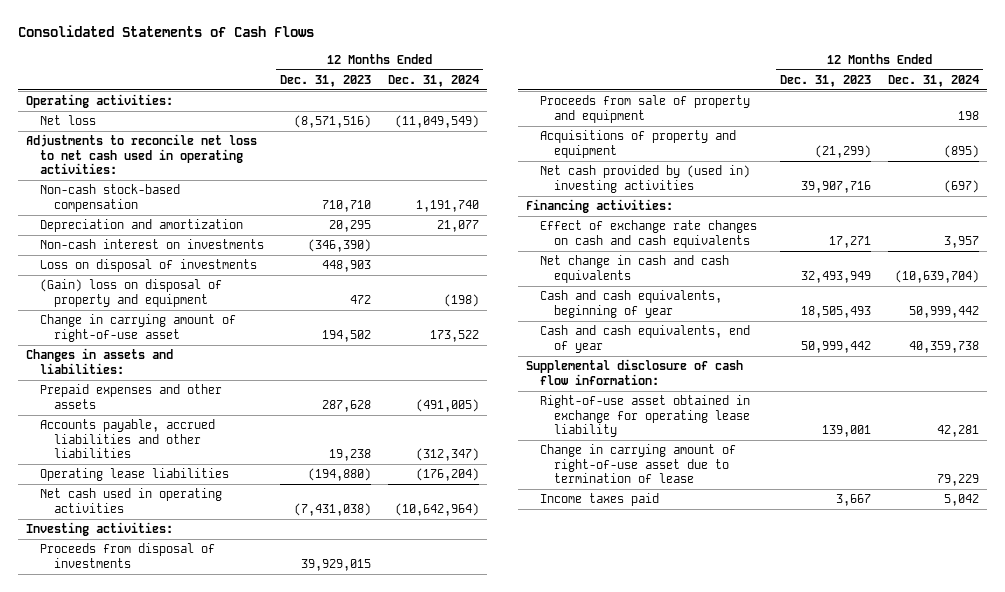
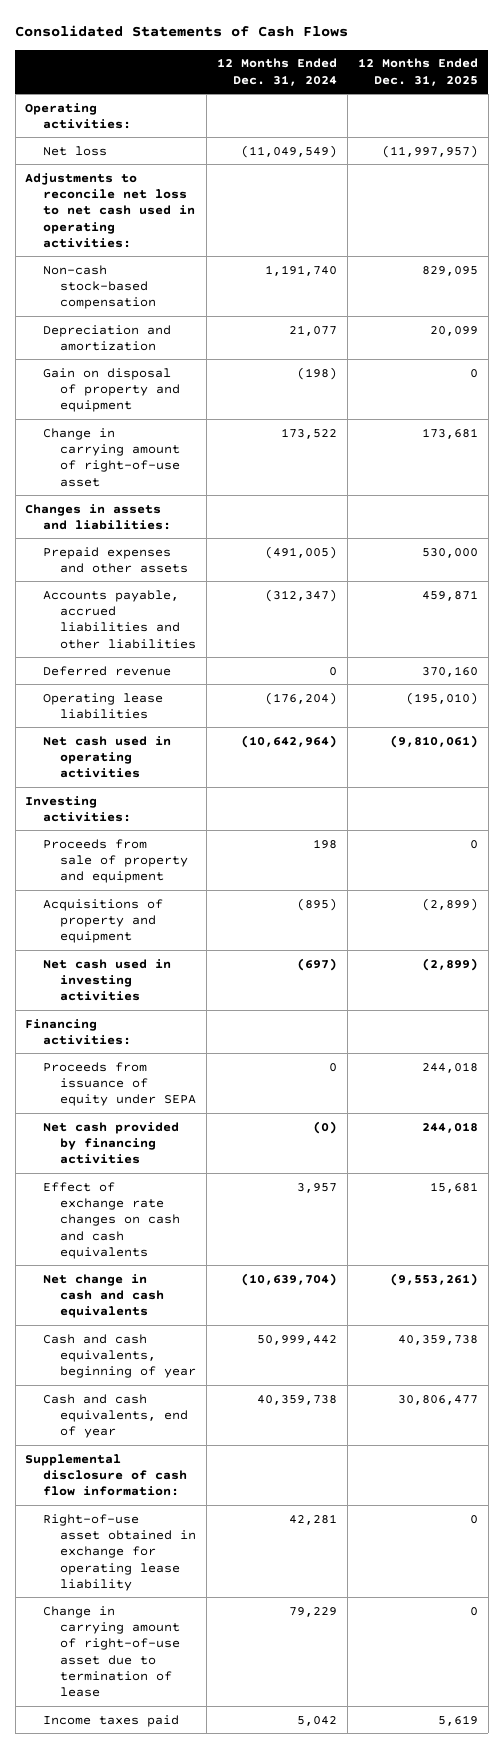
[280,74,372,87] Dec. 31, 2023 -> none
none -> [358,58,479,86] 12 Months Ended Dec. 31, 2025
[39,239,264,250] Non-cash interest on investments -> none
[39,259,257,273] Loss on disposal of investments -> none
[39,279,222,307] (Gain) loss on disposal of property and equipment -> [42,367,181,413] Gain on disposal of property and equipment
none -> [42,665,171,676] Deferred revenue
[39,543,215,568] Proceeds from disposal of investments -> none
[539,165,750,193] Net cash provided by (used in) investing activities -> [42,958,171,1002] Net cash used in investing activities
none -> [42,1061,197,1107] Proceeds from issuance of equity under SEPA
none -> [42,1121,179,1165] Net cash provided by financing activities

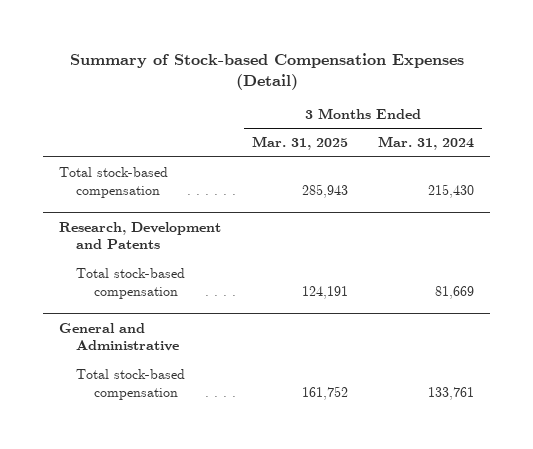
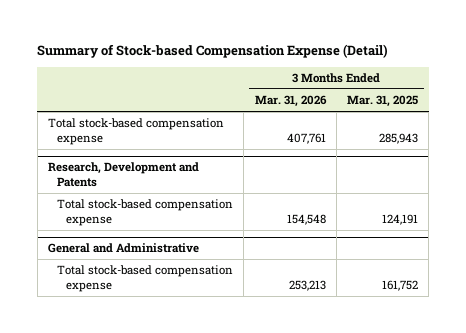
[69,52,464,91] Summary of Stock-based Compensation Expenses (Detail) -> [37,44,389,59] Summary of Stock-based Compensation Expense (Detail)
[378,136,475,151] Mar. 31, 2024 -> none
none -> [254,95,327,108] Mar. 31, 2026
[58,166,168,198] Total stock-based compensation -> [48,118,225,145] Total stock-based compensation expense
[76,267,186,299] Total stock-based compensation -> [57,199,234,226] Total stock-based compensation expense
[76,368,186,400] Total stock-based compensation -> [57,265,234,292] Total stock-based compensation expense

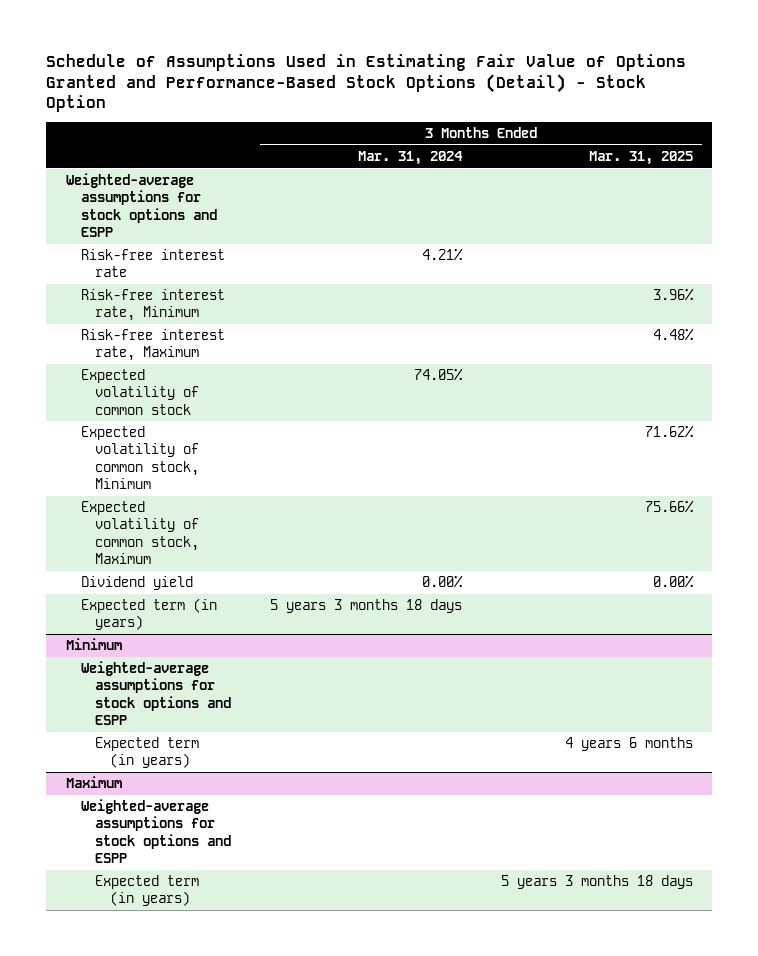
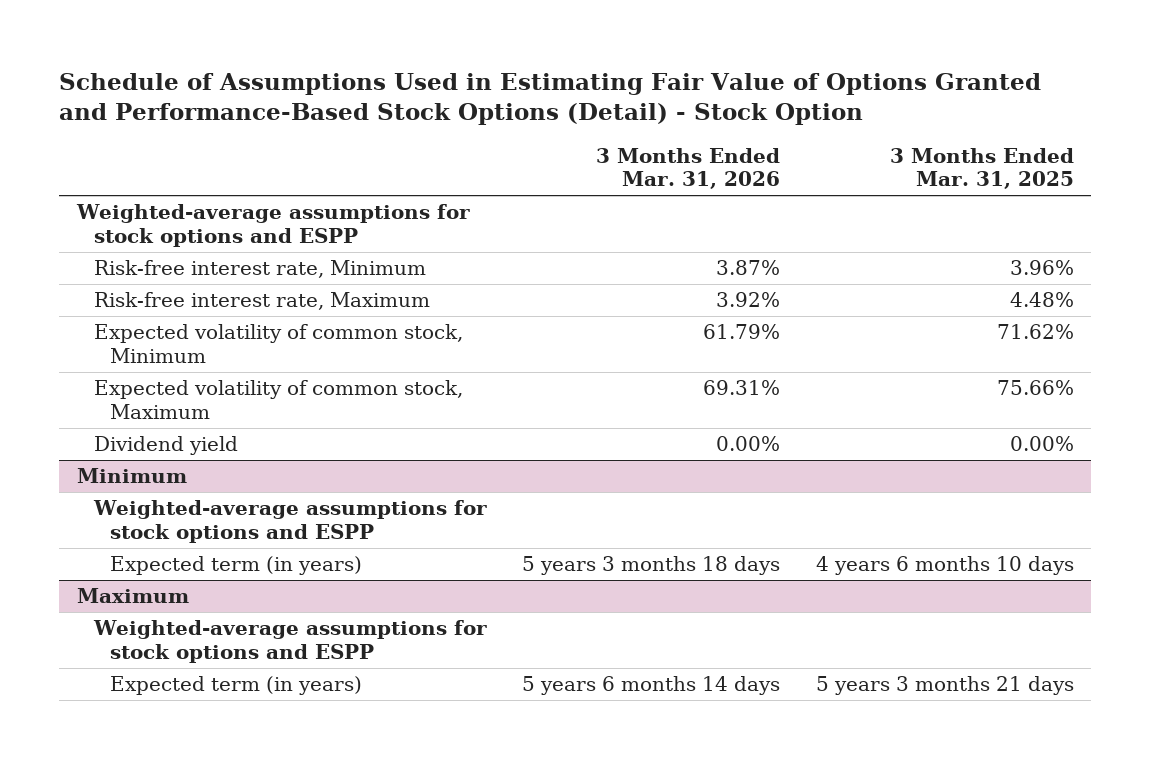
[358,150,464,165] Mar. 31, 2024 -> none
none -> [596,147,781,190] 3 Months Ended Mar. 31, 2026
[80,249,225,278] Risk-free interest rate -> none
[80,369,200,415] Expected volatility of common stock -> none
[80,598,217,631] Expected term (in years) -> none
[564,737,693,752] 4 years 6 months -> [815,556,1074,576] 4 years 6 months 10 days
[500,875,693,890] 5 years 3 months 18 days -> [815,676,1074,696] 5 years 3 months 21 days

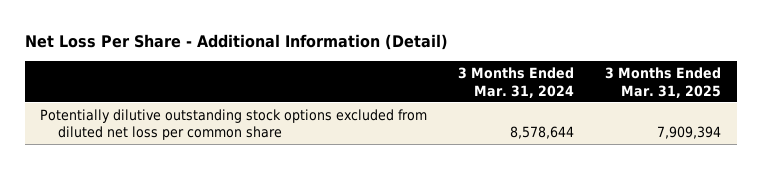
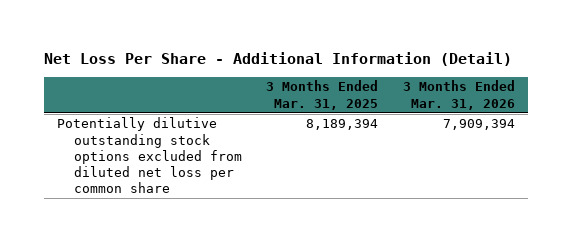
[458,66,575,98] 3 Months Ended Mar. 31, 2024 -> none
none -> [403,80,516,110] 3 Months Ended Mar. 31, 2026
[657,126,722,140] 7,909,394 -> [306,119,379,131] 8,189,394

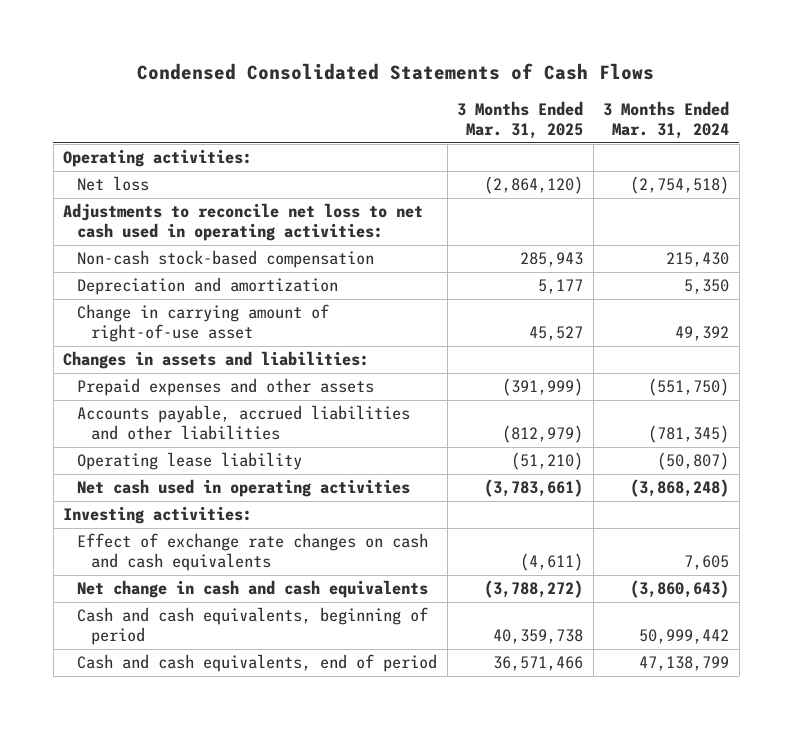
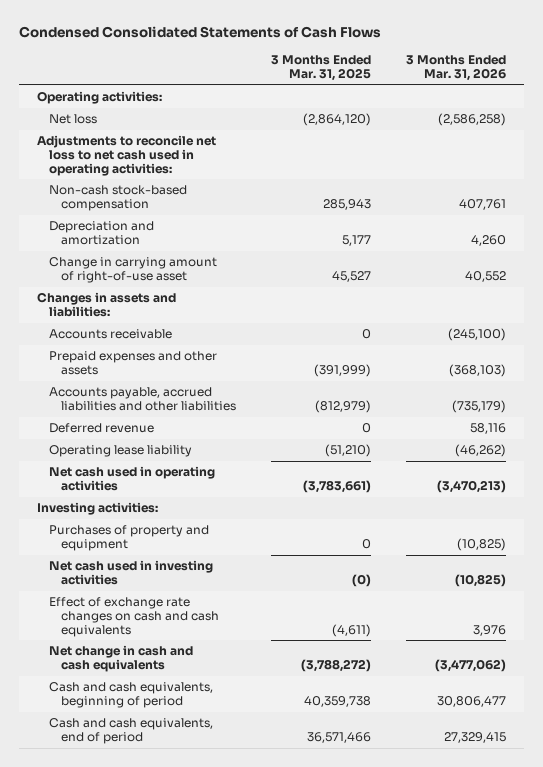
[603,101,730,140] 3 Months Ended Mar. 31, 2024 -> none
none -> [406,55,507,82] 3 Months Ended Mar. 31, 2026
none -> [48,329,172,340] Accounts receivable
none -> [48,423,154,434] Deferred revenue
none -> [48,525,209,551] Purchases of property and equipment
none -> [48,560,213,585] Net cash used in investing activities

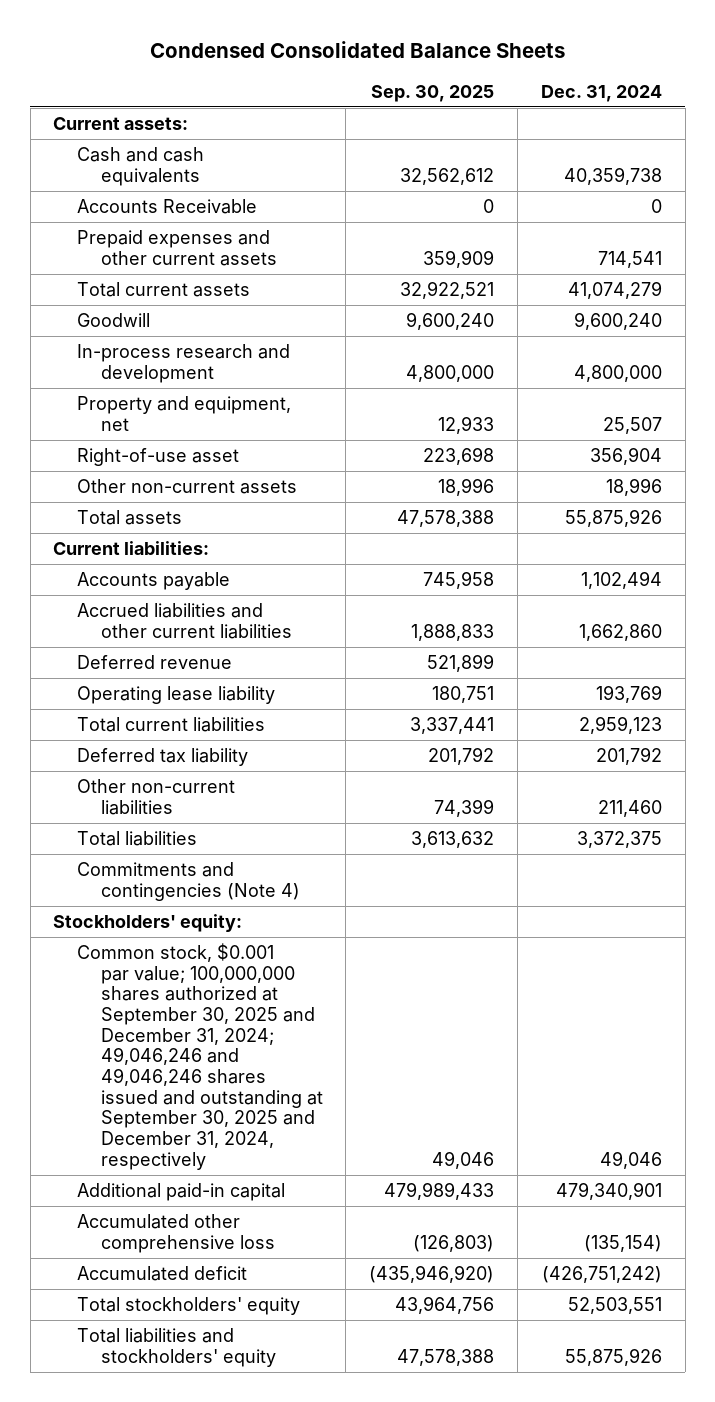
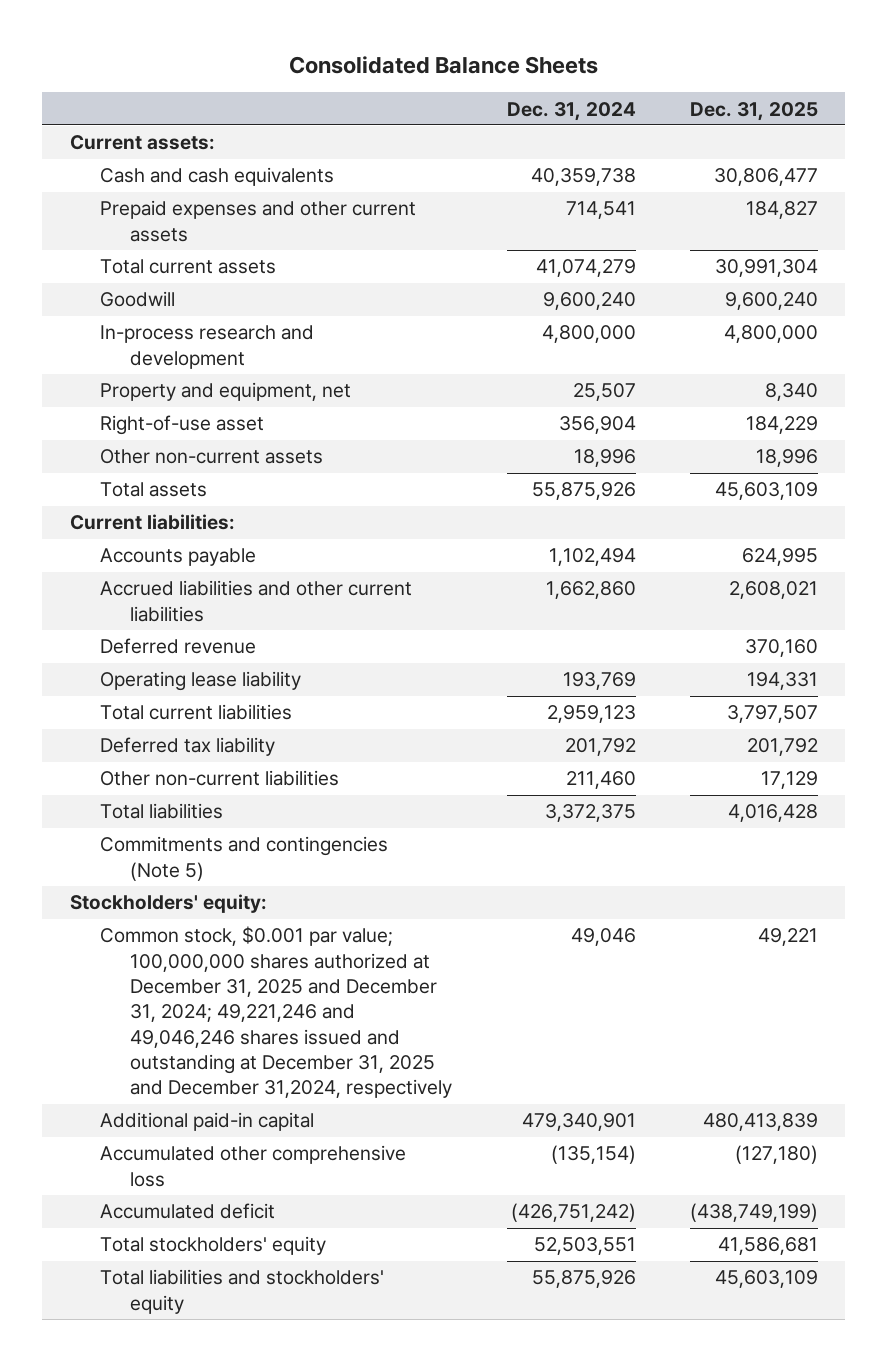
[149,40,565,58] Condensed Consolidated Balance Sheets -> [288,55,598,74] Consolidated Balance Sheets
[371,84,495,102] Sep. 30, 2025 -> none
none -> [689,101,818,121] Dec. 31, 2025
[77,198,258,214] Accounts Receivable -> none
[77,861,300,901] Commitments and contingencies (Note 4) -> [99,836,388,881] Commitments and contingencies (Note 5)
[77,942,323,1170] Common stock, $0.001 par value; 100,000,000 shares authorized at September 30, 2025 and December 31, 2024; 49,046,246 and 49,046,246 shares issued and outstanding at September 30, 2025 and December 31, 2024, respectively -> [99,926,453,1099] Common stock, $0.001 par value; 100,000,000 shares authorized at December 31, 2025 and December 31, 2024; 49,221,246 and 49,046,246 shares issued and outstanding at December 31, 2025 and December 31,2024, respectively

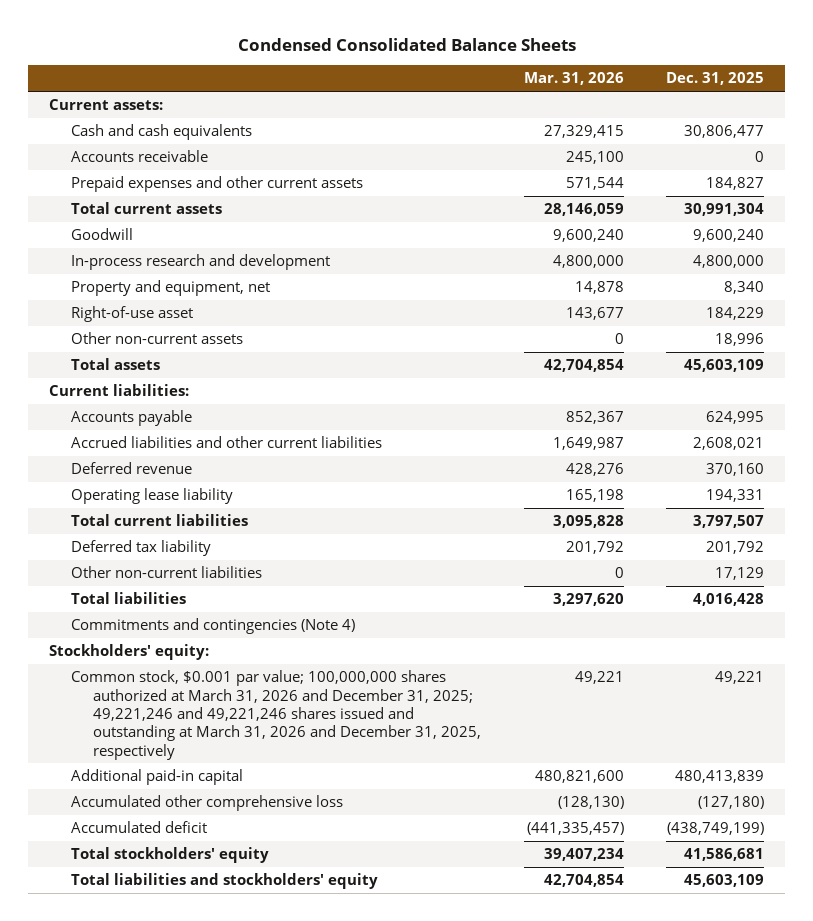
[288,55,598,74] Consolidated Balance Sheets -> [237,37,576,51] Condensed Consolidated Balance Sheets
[506,101,636,121] Dec. 31, 2024 -> none
none -> [523,72,624,86] Mar. 31, 2026
none -> [71,150,209,163] Accounts receivable
[99,836,388,881] Commitments and contingencies (Note 5) -> [71,618,356,635] Commitments and contingencies (Note 4)
[99,926,453,1099] Common stock, $0.001 par value; 100,000,000 shares authorized at December 31, 2025 and December 31, 2024; 49,221,246 and 49,046,246 shares issued and outstanding at December 31, 2025 and December 31,2024, respectively -> [71,670,482,760] Common stock, $0.001 par value; 100,000,000 shares authorized at March 31, 2026 and December 31, 2025; 49,221,246 and 49,221,246 shares issued and outstanding at March 31, 2026 and December 31, 2025, respectively

